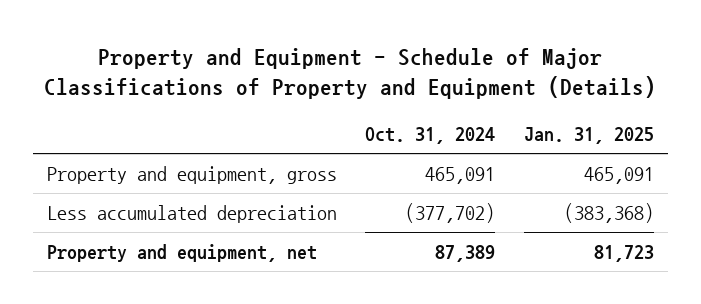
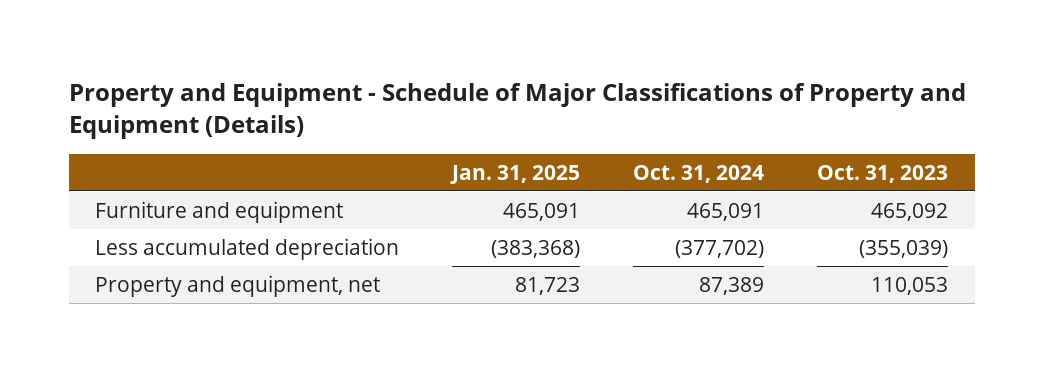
none -> [817,164,949,183] Oct. 31, 2023
[47,165,338,184] Property and equipment, gross -> [95,200,344,223] Furniture and equipment

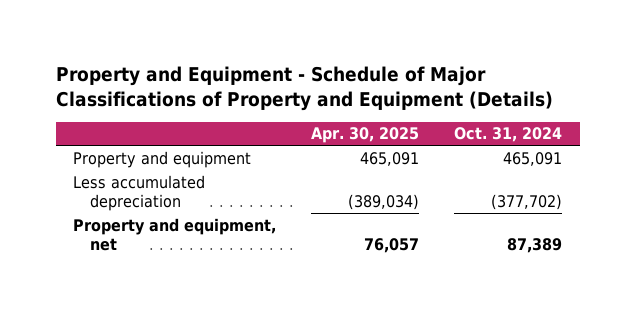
[450,164,581,184] Jan. 31, 2025 -> none
[817,164,949,183] Oct. 31, 2023 -> none
none -> [311,127,420,144] Apr. 30, 2025
[95,200,344,223] Furniture and equipment -> [73,150,252,168] Property and equipment

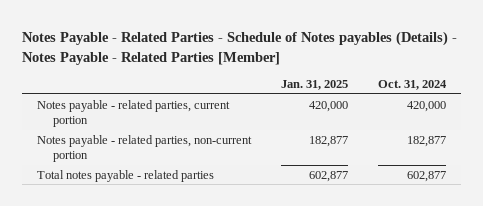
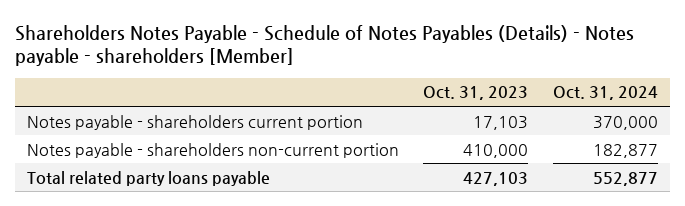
[22,31,458,65] Notes Payable - Related Parties - Schedule of Notes payables (Details) - Notes Payable - Related Parties [Member] -> [14,24,634,67] Shareholders Notes Payable - Schedule of Notes Payables (Details) - Notes payable - shareholders [Member]
[281,80,349,91] Jan. 31, 2025 -> none
none -> [423,86,529,101] Oct. 31, 2023
[37,99,231,128] Notes payable - related parties, current portion -> [27,114,364,130] Notes payable - shareholders current portion
[406,100,446,112] 420,000 -> [592,115,658,130] 370,000
[37,134,253,163] Notes payable - related parties, non-current portion -> [27,142,400,158] Notes payable - shareholders non-current portion
[37,169,215,182] Total notes payable - related parties -> [27,170,271,186] Total related party loans payable
[406,170,446,182] 602,877 -> [592,171,658,186] 552,877

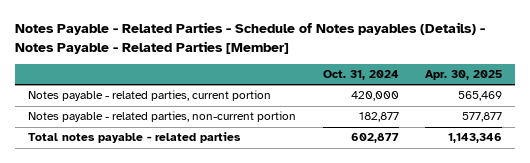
[14,24,634,67] Shareholders Notes Payable - Schedule of Notes Payables (Details) - Notes payable - shareholders [Member] -> [14,22,485,54] Notes Payable - Related Parties - Schedule of Notes payables (Details) - Notes Payable - Related Parties [Member]
[423,86,529,101] Oct. 31, 2023 -> none
none -> [425,70,503,81] Apr. 30, 2025
[27,114,364,130] Notes payable - shareholders current portion -> [28,90,272,102] Notes payable - related parties, current portion
[592,115,658,130] 370,000 -> [350,91,399,102] 420,000
[27,142,400,158] Notes payable - shareholders non-current portion -> [28,111,297,123] Notes payable - related parties, non-current portion
[27,170,271,186] Total related party loans payable -> [28,132,242,144] Total notes payable - related parties
[592,171,658,186] 552,877 -> [350,133,399,144] 602,877

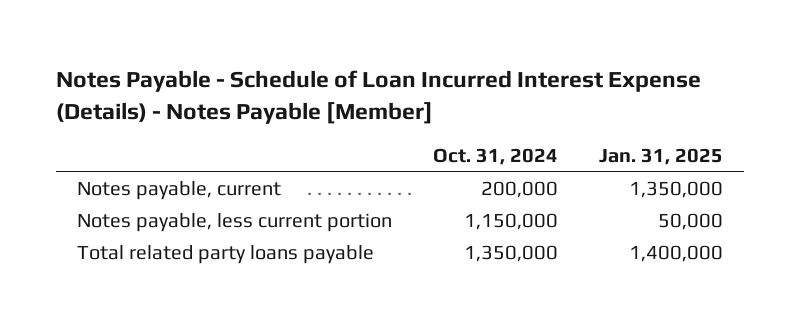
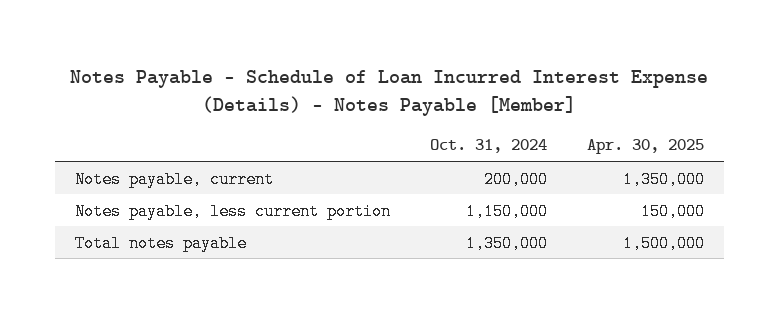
[599,147,724,165] Jan. 31, 2025 -> none
none -> [586,139,704,155] Apr. 30, 2025
[76,244,374,264] Total related party loans payable -> [74,234,247,252] Total notes payable

